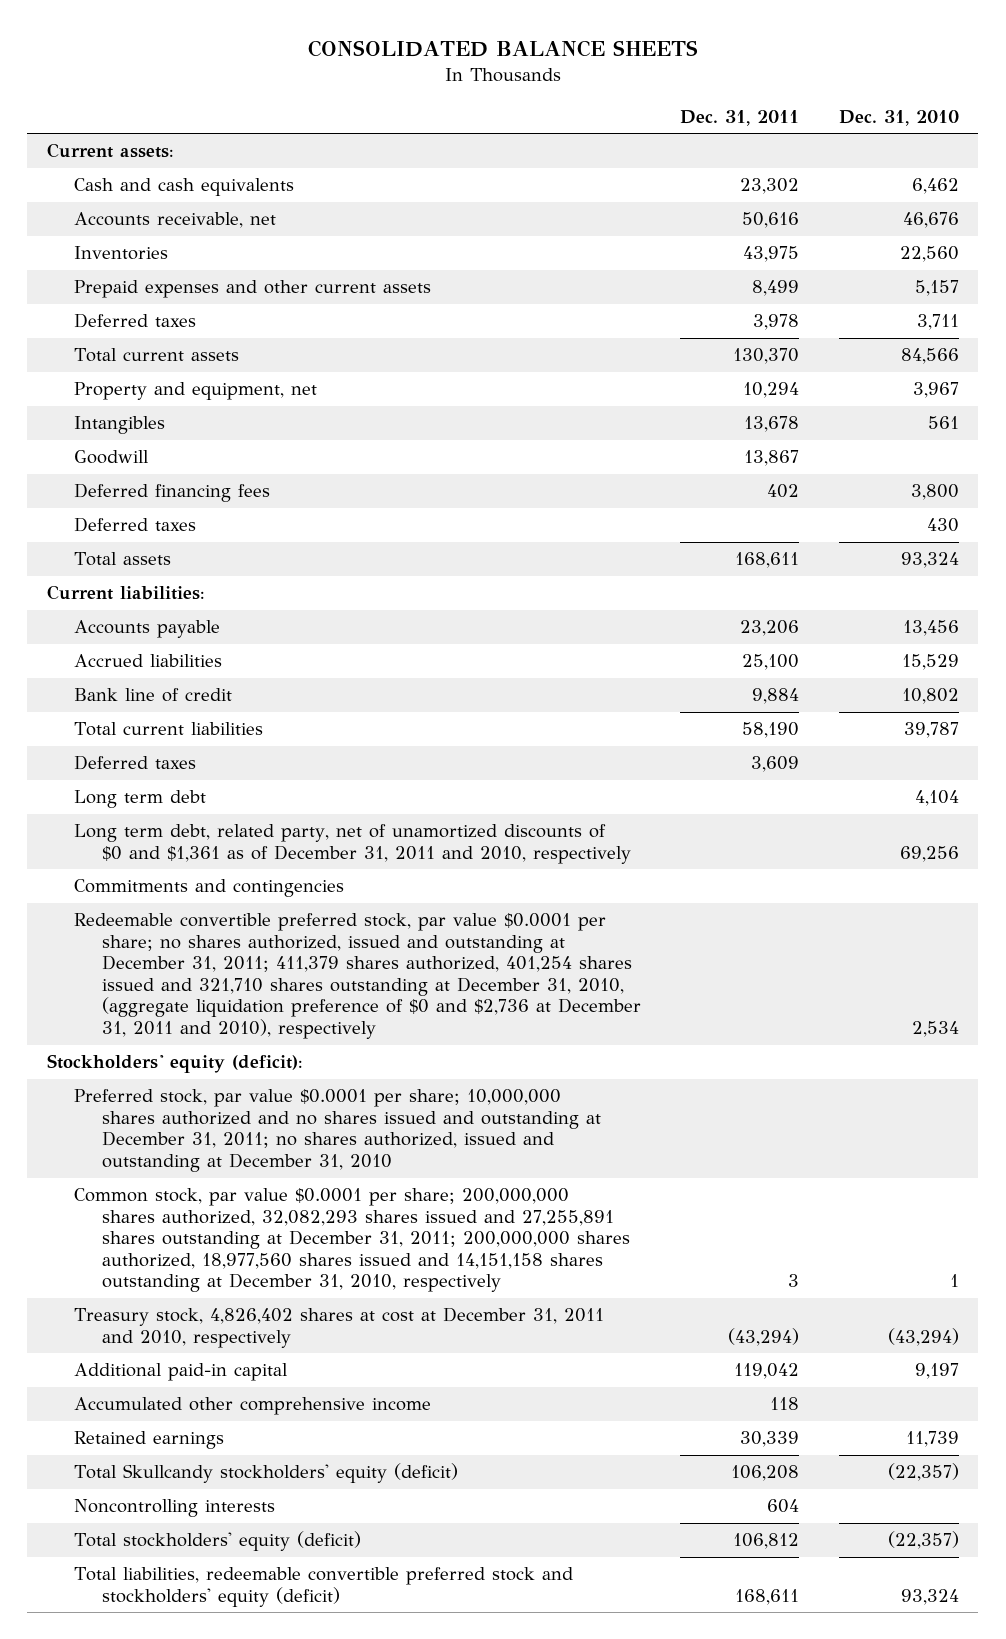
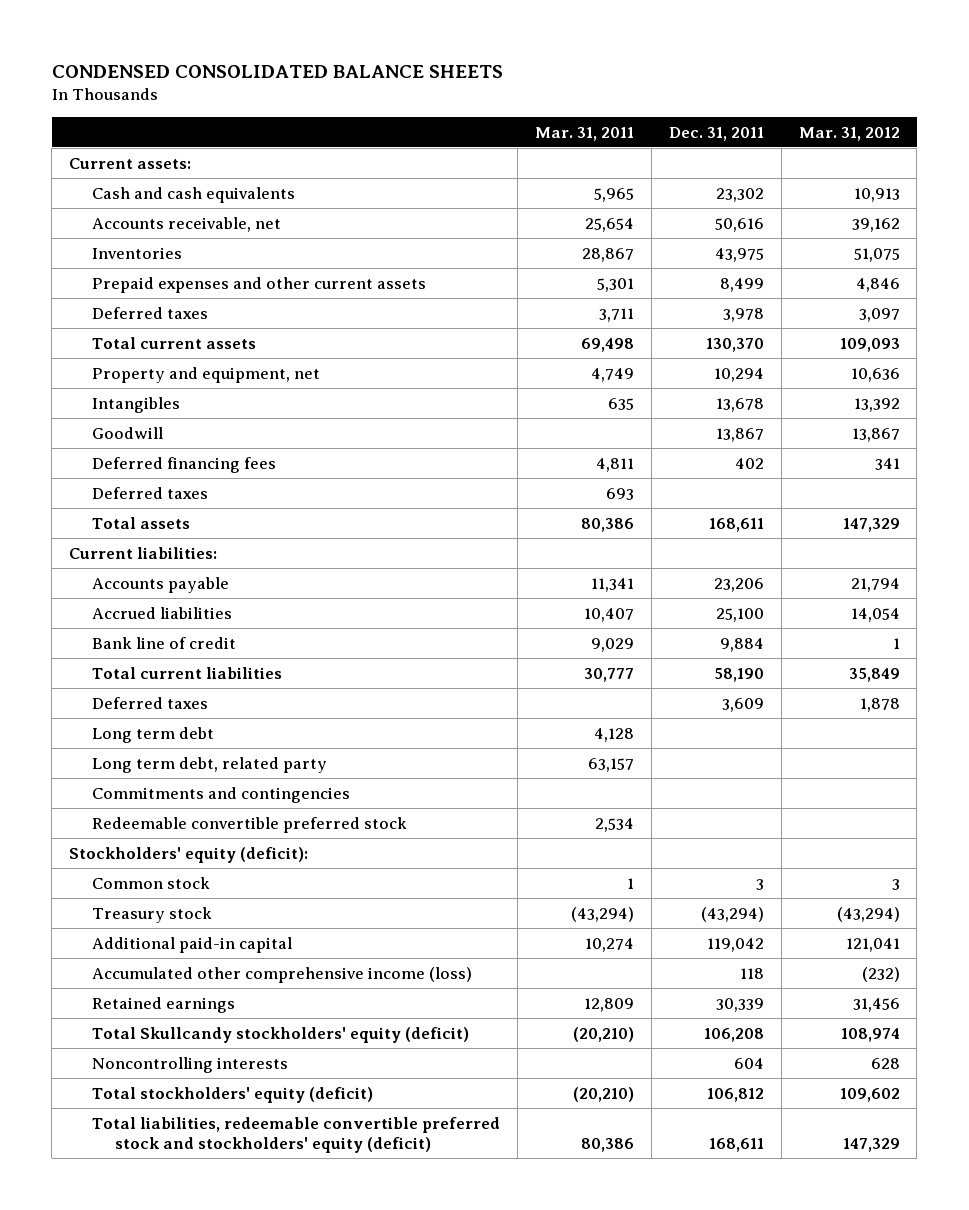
[307,39,698,57] CONSOLIDATED BALANCE SHEETS -> [51,64,503,78] CONDENSED CONSOLIDATED BALANCE SHEETS
[838,109,959,126] Dec. 31, 2010 -> none
none -> [535,126,635,141] Mar. 31, 2011
none -> [798,126,900,141] Mar. 31, 2012
[74,824,631,864] Long term debt, related party, net of unamortized discounts of $0 and $1,361 as of December 31, 2011 and 2010, respectively -> [92,756,328,773] Long term debt, related party
[74,913,641,1040] Redeemable convertible preferred stock, par value $0.0001 per share; no shares authorized, issued and outstanding at December 31, 2011; 411,379 shares authorized, 401,254 shares issued and 321,710 shares outstanding at December 31, 2010, (aggregate liquidation preference of $0 and $2,736 at December 31, 2011 and 2010), respectively -> [92,816,408,833] Redeemable convertible preferred stock
[74,1089,601,1172] Preferred stock, par value $0.0001 per share; 10,000,000 shares authorized and no shares issued and outstanding at December 31, 2011; no shares authorized, issued and outstanding at December 31, 2010 -> none
[74,1188,630,1293] Common stock, par value $0.0001 per share; 200,000,000 shares authorized, 32,082,293 shares issued and 27,255,891 shares outstanding at December 31, 2011; 200,000,000 shares authorized, 18,977,560 shares issued and 14,151,158 shares outstanding at December 31, 2010, respectively -> [92,876,211,889] Common stock
[74,1307,605,1348] Treasury stock, 4,826,402 shares at cost at December 31, 2011 and 2010, respectively -> [92,906,213,923] Treasury stock
[74,1397,432,1416] Accumulated other comprehensive income -> [92,966,473,983] Accumulated other comprehensive income (loss)

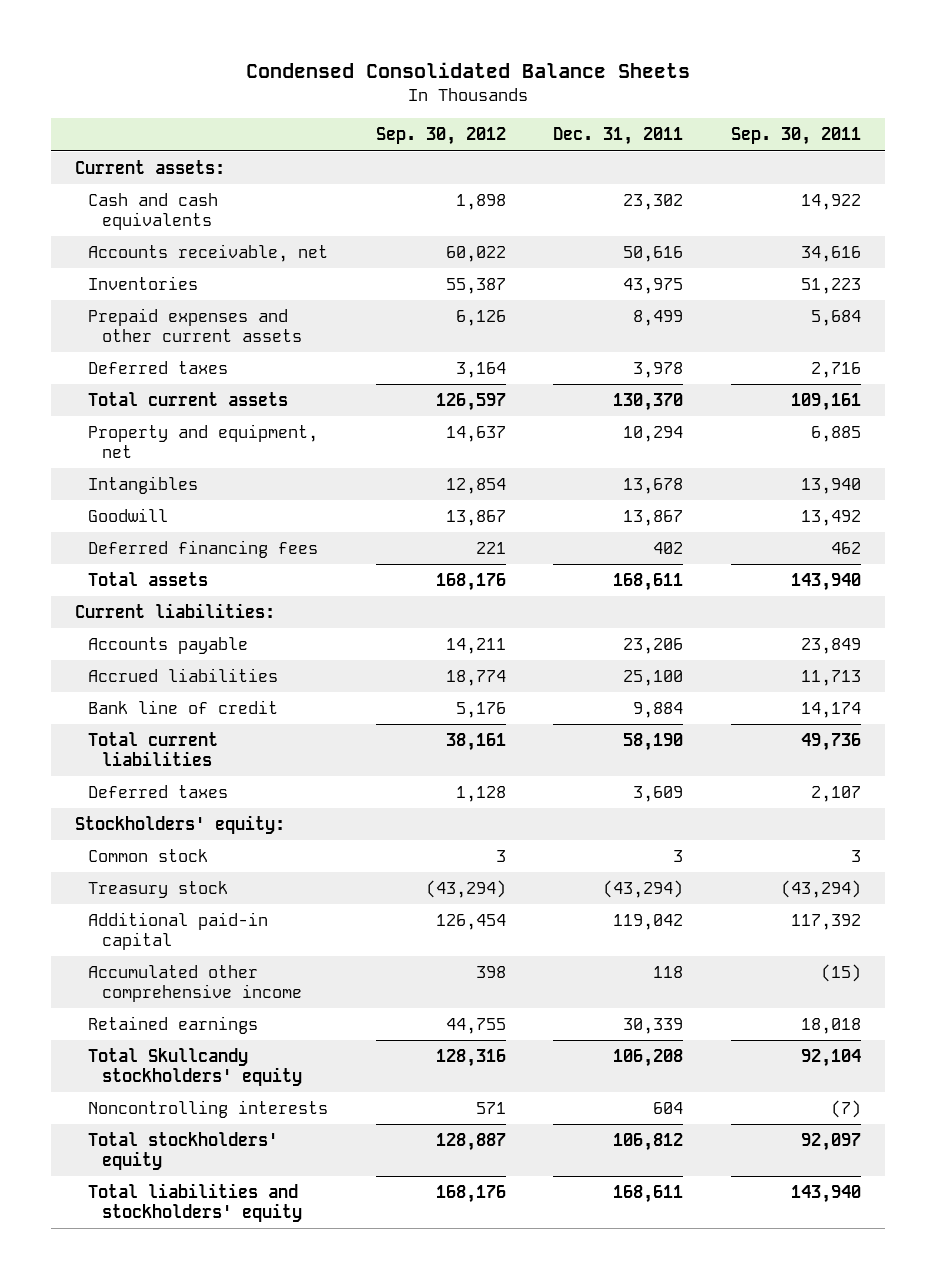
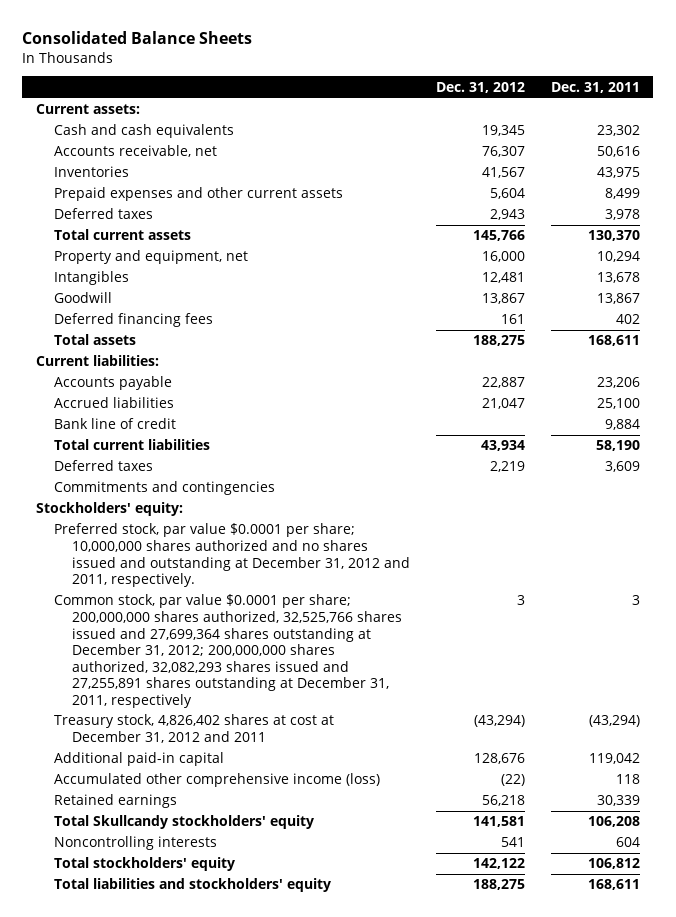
[245,61,690,78] Condensed Consolidated Balance Sheets -> [22,30,253,44] Consolidated Balance Sheets
[375,127,506,146] Sep. 30, 2012 -> none
[730,127,861,146] Sep. 30, 2011 -> none
none -> [435,81,525,93] Dec. 31, 2012
none -> [53,481,275,496] Commitments and contingencies
none -> [53,523,410,588] Preferred stock, par value $0.0001 per share; 10,000,000 shares authorized and no shares issued and outstanding at December 31, 2012 and 2011, respectively.
[88,849,209,863] Common stock -> [53,594,402,708] Common stock, par value $0.0001 per share; 200,000,000 shares authorized, 32,525,766 shares issued and 27,699,364 shares outstanding at December 31, 2012; 200,000,000 shares authorized, 32,082,293 shares issued and 27,255,891 shares outstanding at December 31, 2011, respectively
[88,881,229,899] Treasury stock -> [53,714,334,744] Treasury stock, 4,826,402 shares at cost at December 31, 2012 and 2011
[88,965,302,1003] Accumulated other comprehensive income -> [53,773,380,788] Accumulated other comprehensive income (loss)

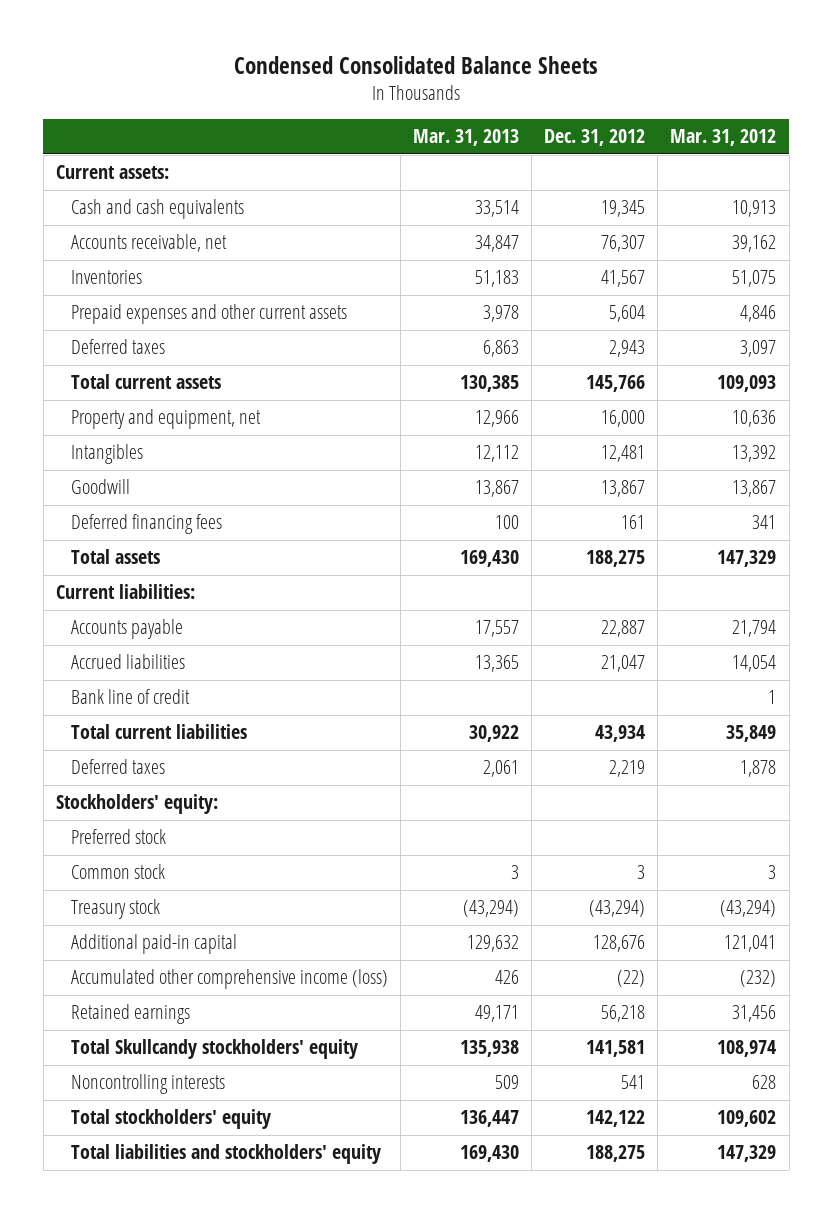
[22,30,253,44] Consolidated Balance Sheets -> [234,55,599,74] Condensed Consolidated Balance Sheets
[551,81,641,93] Dec. 31, 2011 -> none
none -> [413,129,520,147] Mar. 31, 2013
none -> [670,129,777,147] Mar. 31, 2012
[53,481,275,496] Commitments and contingencies -> none
[53,523,410,588] Preferred stock, par value $0.0001 per share; 10,000,000 shares authorized and no shares issued and outstanding at December 31, 2012 and 2011, respectively. -> [70,829,166,845] Preferred stock
[53,594,402,708] Common stock, par value $0.0001 per share; 200,000,000 shares authorized, 32,525,766 shares issued and 27,699,364 shares outstanding at December 31, 2012; 200,000,000 shares authorized, 32,082,293 shares issued and 27,255,891 shares outstanding at December 31, 2011, respectively -> [70,864,165,880] Common stock
[53,714,334,744] Treasury stock, 4,826,402 shares at cost at December 31, 2012 and 2011 -> [70,899,160,920] Treasury stock

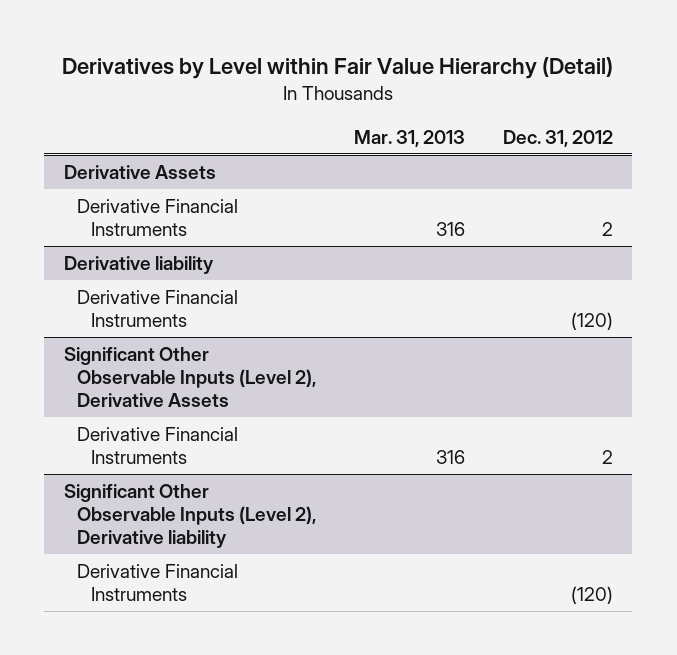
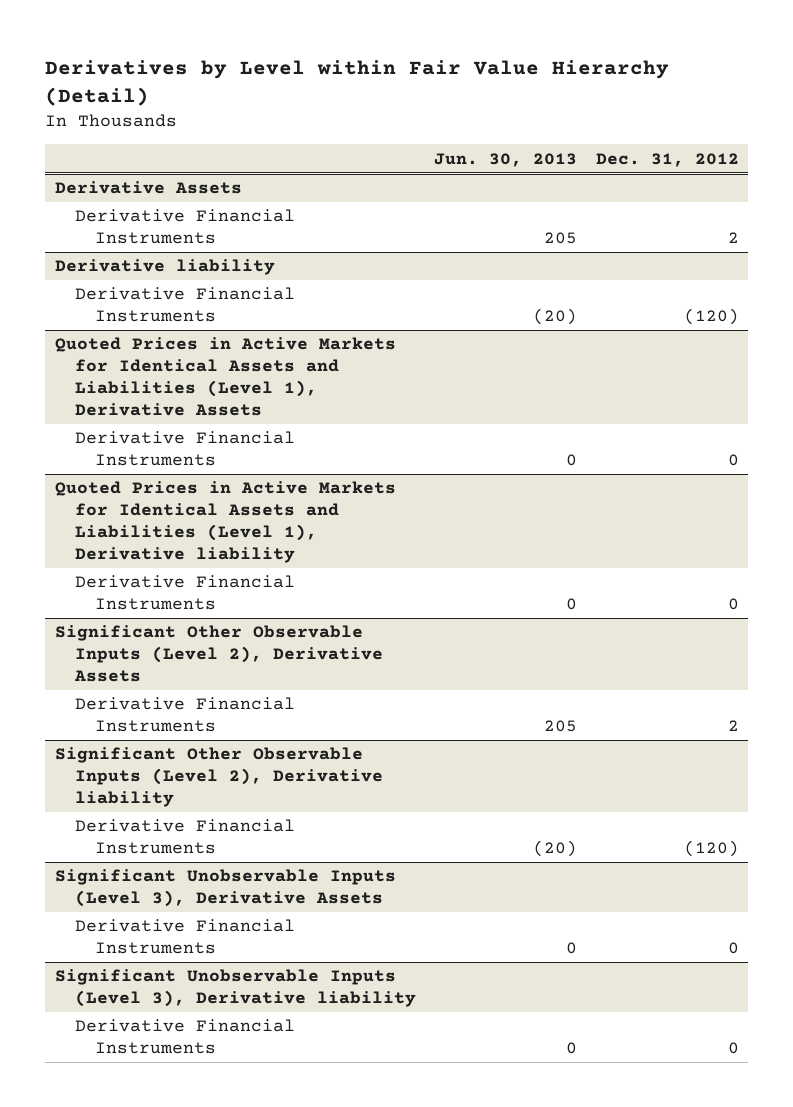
[354,129,466,147] Mar. 31, 2013 -> none
none -> [434,152,578,167] Jun. 30, 2013
none -> [54,337,396,416] Quoted Prices in Active Markets for Identical Assets and Liabilities (Level 1), Derivative Assets
none -> [74,431,295,467] Derivative Financial Instruments
none -> [54,481,396,563] Quoted Prices in Active Markets for Identical Assets and Liabilities (Level 1), Derivative liability
none -> [74,575,295,611] Derivative Financial Instruments
none -> [54,869,396,908] Significant Unobservable Inputs (Level 3), Derivative Assets
none -> [74,919,295,955] Derivative Financial Instruments
none -> [54,969,416,1008] Significant Unobservable Inputs (Level 3), Derivative liability
none -> [74,1019,295,1055] Derivative Financial Instruments

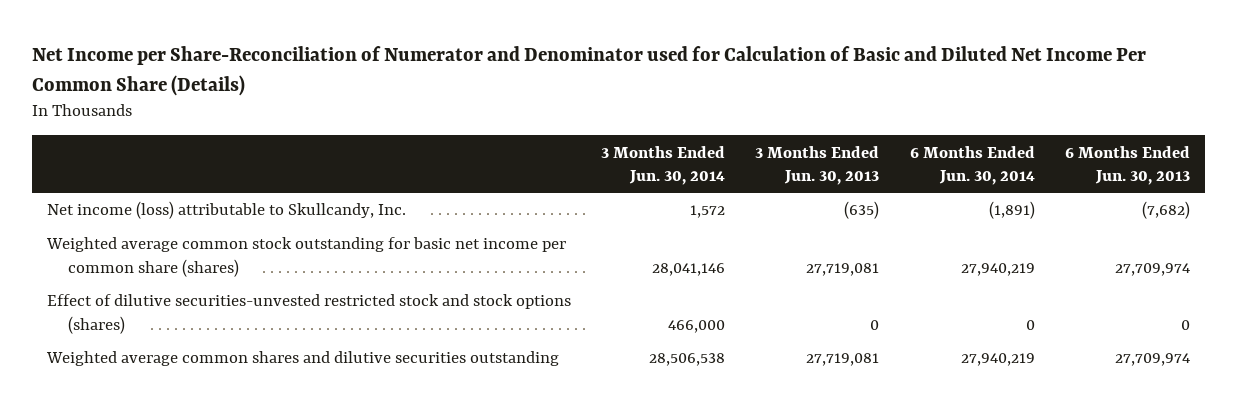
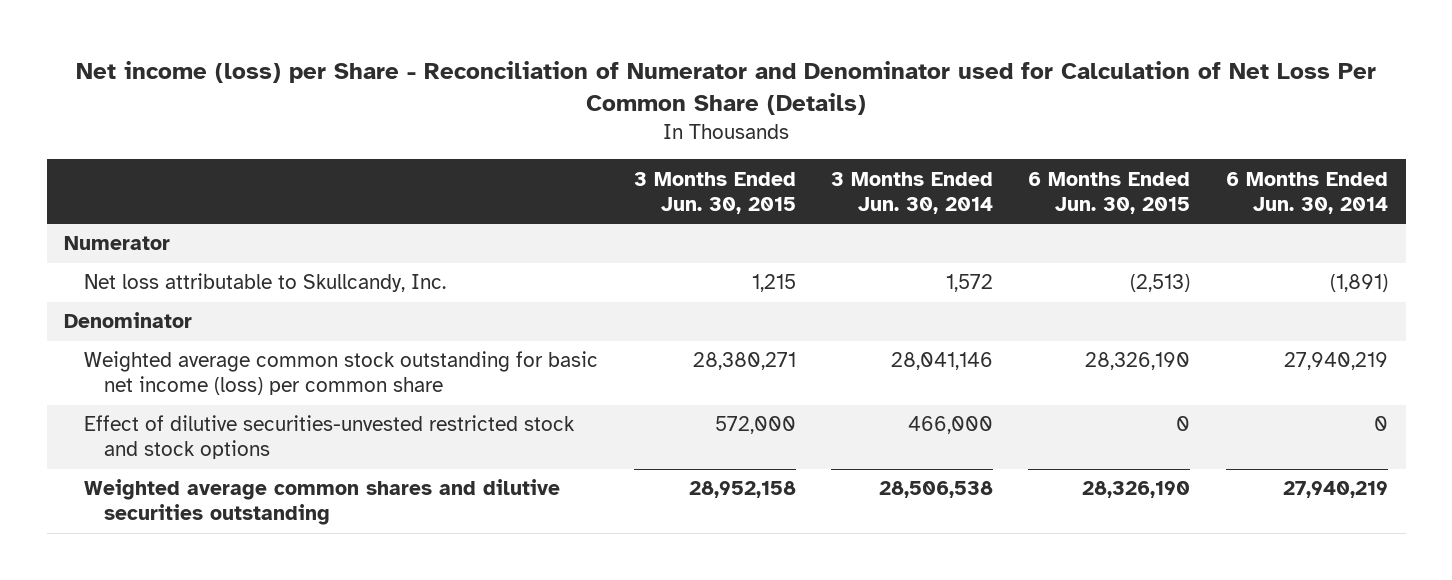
[31,46,1146,96] Net Income per Share-Reconciliation of Numerator and Denominator used for Calculation of Basic and Diluted Net Income Per Common Share (Details) -> [76,60,1377,115] Net income (loss) per Share - Reconciliation of Numerator and Denominator used for Calculation of Net Loss Per Common Share (Details)
[755,145,880,185] 3 Months Ended Jun. 30, 2013 -> none
[1064,145,1190,185] 6 Months Ended Jun. 30, 2013 -> none
none -> [633,171,796,214] 3 Months Ended Jun. 30, 2015
none -> [1028,171,1191,214] 6 Months Ended Jun. 30, 2015
none -> [64,236,171,251] Numerator
[46,201,406,220] Net income (loss) attributable to Skullcandy, Inc. -> [84,273,447,293] Net loss attributable to Skullcandy, Inc.
none -> [64,312,193,329] Denominator
[45,237,566,277] Weighted average common stock outstanding for basic net income per common share (shares) -> [84,351,599,396] Weighted average common stock outstanding for basic net income (loss) per common share
[46,294,571,334] Effect of dilutive securities-unvested restricted stock and stock options (shares) -> [84,415,576,460] Effect of dilutive securities-unvested restricted stock and stock options

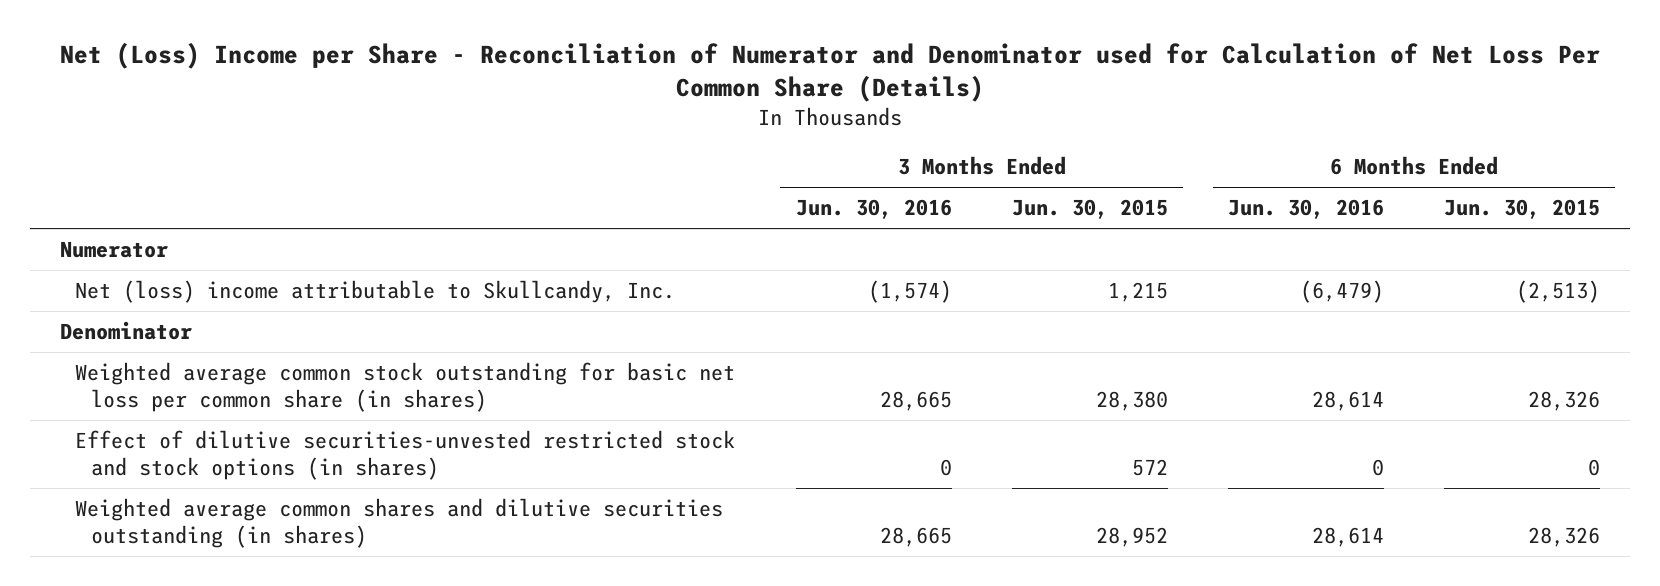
[76,60,1377,115] Net income (loss) per Share - Reconciliation of Numerator and Denominator used for Calculation of Net Loss Per Common Share (Details) -> [59,41,1600,102] Net (Loss) Income per Share - Reconciliation of Numerator and Denominator used for Calculation of Net Loss Per Common Share (Details)
[830,171,993,214] 3 Months Ended Jun. 30, 2014 -> none
[1225,171,1388,214] 6 Months Ended Jun. 30, 2014 -> none
none -> [795,199,952,220] Jun. 30, 2016
none -> [1227,199,1384,220] Jun. 30, 2016
[84,273,447,293] Net loss attributable to Skullcandy, Inc. -> [75,279,676,303] Net (loss) income attributable to Skullcandy, Inc.
[84,351,599,396] Weighted average common stock outstanding for basic net income (loss) per common share -> [75,361,736,412] Weighted average common stock outstanding for basic net loss per common share (in shares)
[692,352,796,371] 28,380,271 -> [1095,390,1168,411] 28,380
[1085,352,1191,371] 28,326,190 -> [1527,390,1600,411] 28,326
[84,415,576,460] Effect of dilutive securities-unvested restricted stock and stock options -> [75,429,736,480] Effect of dilutive securities-unvested restricted stock and stock options (in shares)
[714,416,796,435] 572,000 -> [1131,458,1168,476] 572
[84,479,561,526] Weighted average common shares and dilutive securities outstanding -> [75,497,724,548] Weighted average common shares and dilutive securities outstanding (in shares)
[688,481,796,499] 28,952,158 -> [1095,526,1168,547] 28,952
[1082,481,1191,499] 28,326,190 -> [1527,526,1600,547] 28,326

